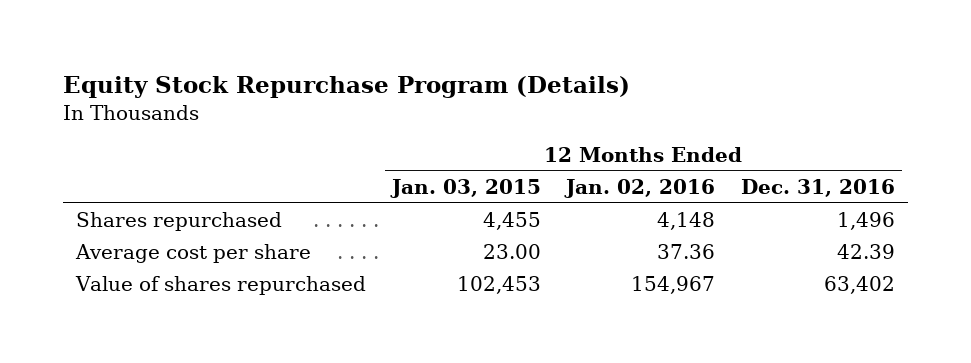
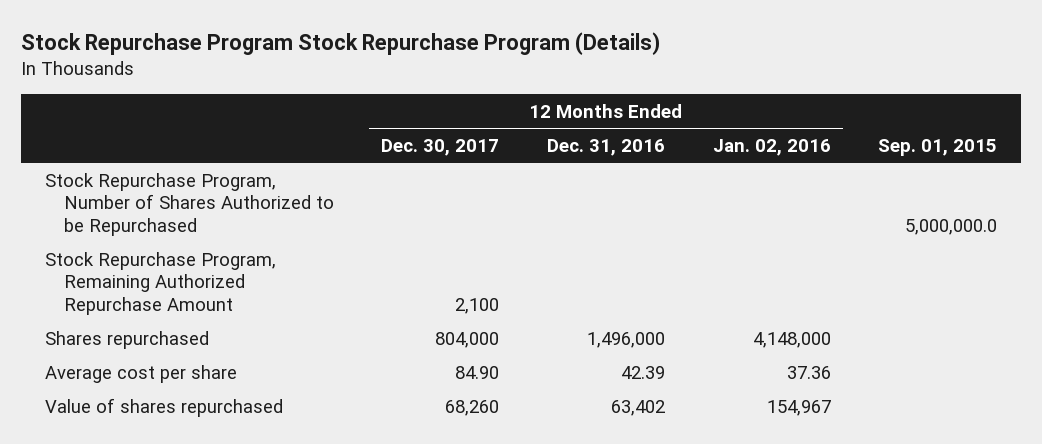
[62,76,630,99] Equity Stock Repurchase Program (Details) -> [20,31,660,55] Stock Repurchase Program Stock Repurchase Program (Details)
[389,179,541,199] Jan. 03, 2015 -> none
none -> [381,138,500,156] Dec. 30, 2017
none -> [878,138,998,156] Sep. 01, 2015
none -> [44,172,334,236] Stock Repurchase Program, Number of Shares Authorized to be Repurchased
none -> [44,251,276,315] Stock Repurchase Program, Remaining Authorized Repurchase Amount
[657,212,716,231] 4,148 -> [752,331,831,348] 4,148,000
[837,212,896,231] 1,496 -> [586,331,665,348] 1,496,000

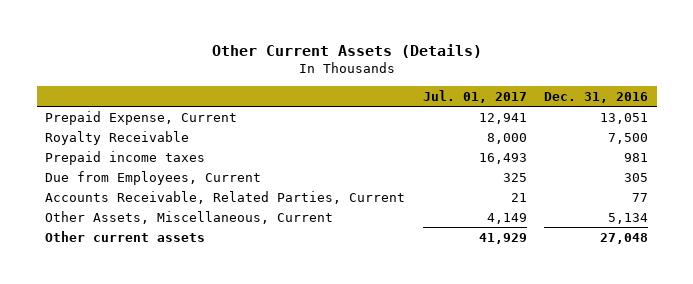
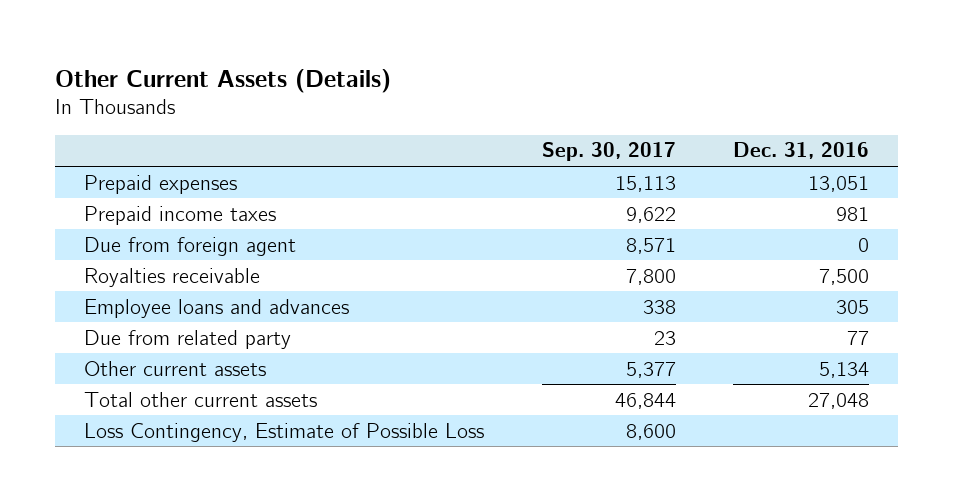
[422,89,527,103] Jul. 01, 2017 -> none
none -> [541,142,676,162] Sep. 30, 2017
[45,130,190,145] Royalty Receivable -> none
[45,110,238,125] Prepaid Expense, Current -> [83,174,237,194] Prepaid expenses
none -> [83,236,296,256] Due from foreign agent
none -> [83,267,260,287] Royalties receivable
[45,170,262,185] Due from Employees, Current -> [83,298,349,318] Employee loans and advances
[45,190,406,204] Accounts Receivable, Related Parties, Current -> [83,329,291,349] Due from related party
[45,210,334,224] Other Assets, Miscellaneous, Current -> [83,360,266,376] Other current assets
[45,230,206,242] Other current assets -> [83,391,317,407] Total other current assets
none -> [83,422,484,442] Loss Contingency, Estimate of Possible Loss

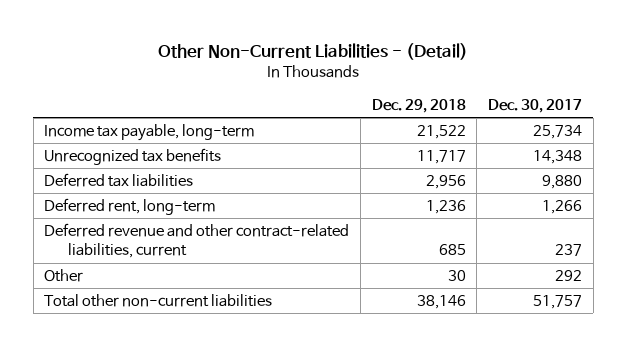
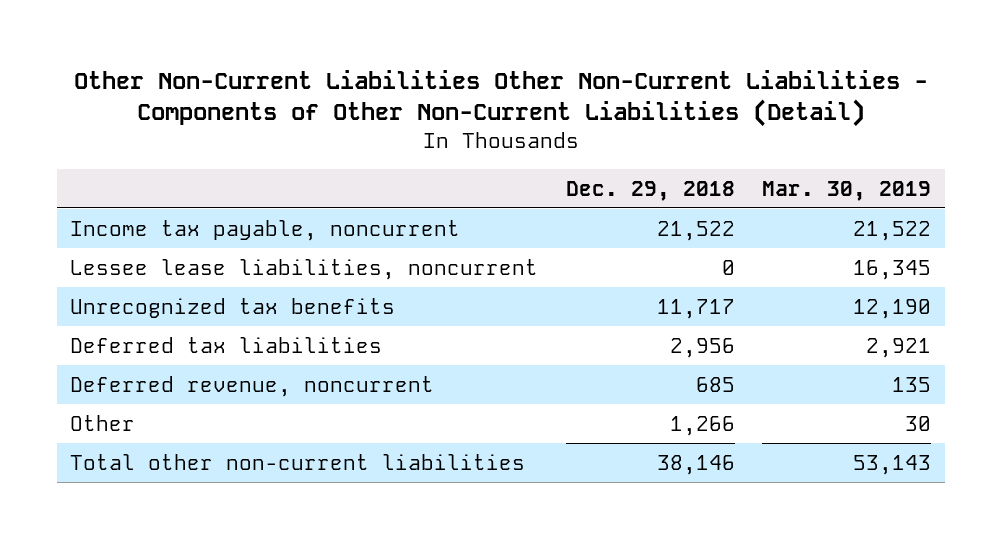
[158,42,469,60] Other Non-Current Liabilities - (Detail) -> [73,69,928,128] Other Non-Current Liabilities Other Non-Current Liabilities - Components of Other Non-Current Liabilities (Detail)
[487,98,582,113] Dec. 30, 2017 -> none
none -> [762,180,932,201] Mar. 30, 2019
[44,124,255,142] Income tax payable, long-term -> [70,219,461,241] Income tax payable, noncurrent
none -> [70,258,539,280] Lessee lease liabilities, noncurrent
[44,198,216,216] Deferred rent, long-term -> none
[44,223,350,259] Deferred revenue and other contract-related liabilities, current -> [70,375,435,397] Deferred revenue, noncurrent
[447,270,466,282] 30 -> [669,415,735,436] 1,266

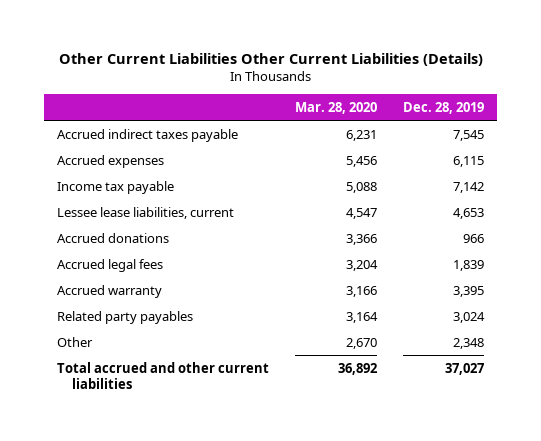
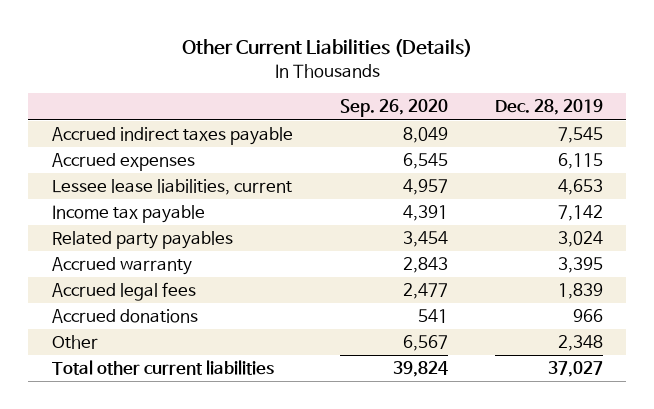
[58,53,483,67] Other Current Liabilities Other Current Liabilities (Details) -> [182,38,473,57] Other Current Liabilities (Details)
[295,101,378,114] Mar. 28, 2020 -> none
none -> [339,99,448,118] Sep. 26, 2020
[57,180,175,194] Income tax payable -> [51,205,205,224] Income tax payable
[57,284,163,298] Accrued warranty -> [51,257,192,276] Accrued warranty
[57,258,164,272] Accrued legal fees -> [51,282,196,302] Accrued legal fees
[57,232,170,243] Accrued donations -> [51,309,198,324] Accrued donations
[57,361,270,389] Total accrued and other current liabilities -> [51,360,274,376] Total other current liabilities

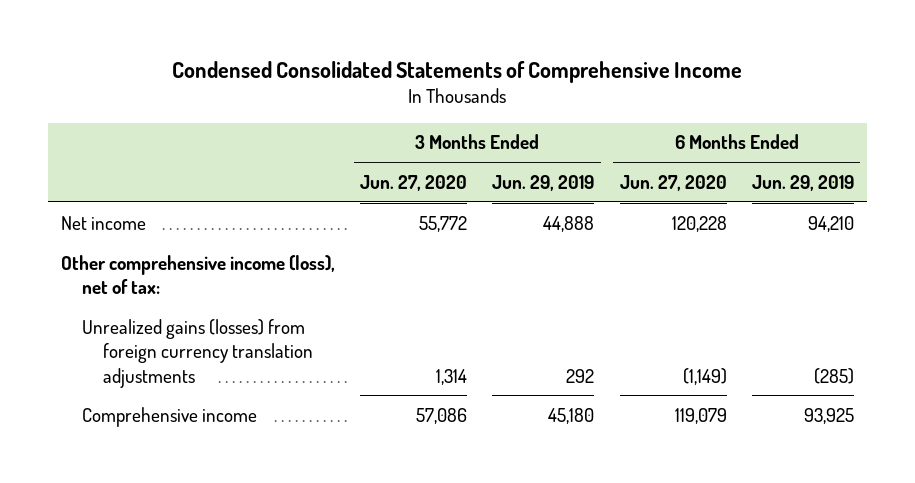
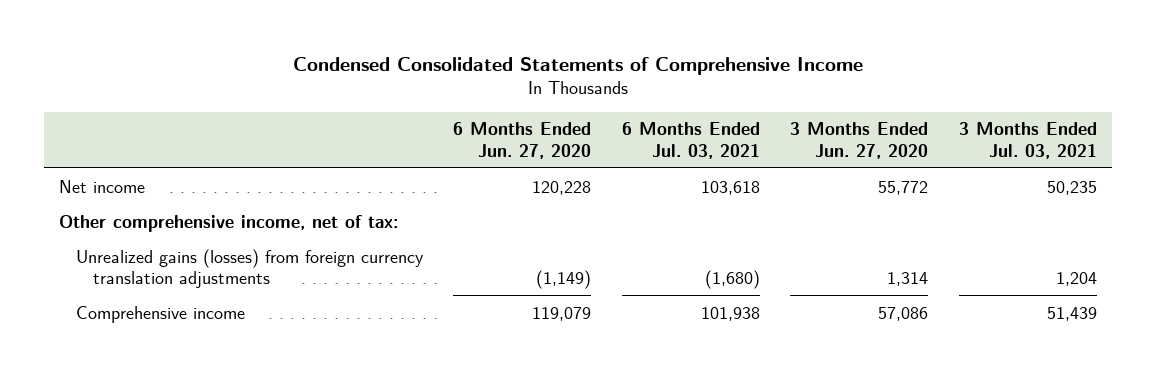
[492,174,595,191] Jun. 29, 2019 -> none
[752,174,855,191] Jun. 29, 2019 -> none
none -> [621,122,760,159] 6 Months Ended Jul. 03, 2021
none -> [958,122,1097,159] 3 Months Ended Jul. 03, 2021
[60,254,335,295] Other comprehensive income (loss), net of tax: -> [58,214,398,232] Other comprehensive income, net of tax:

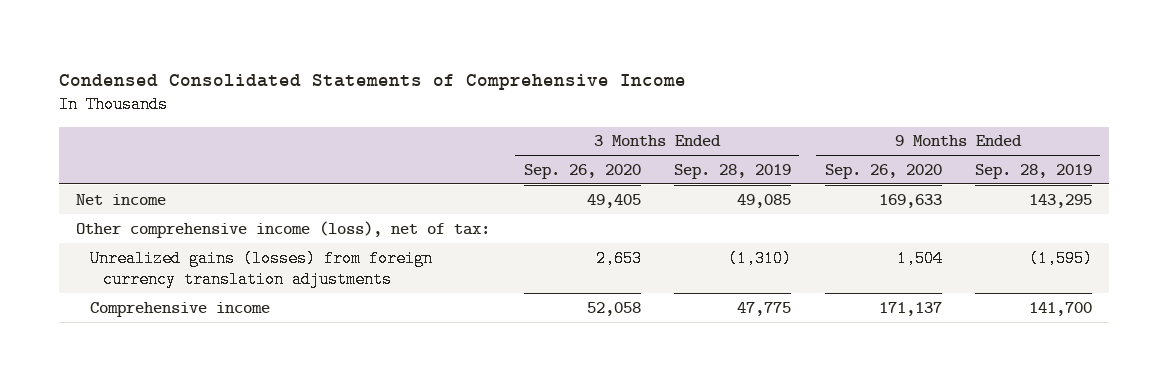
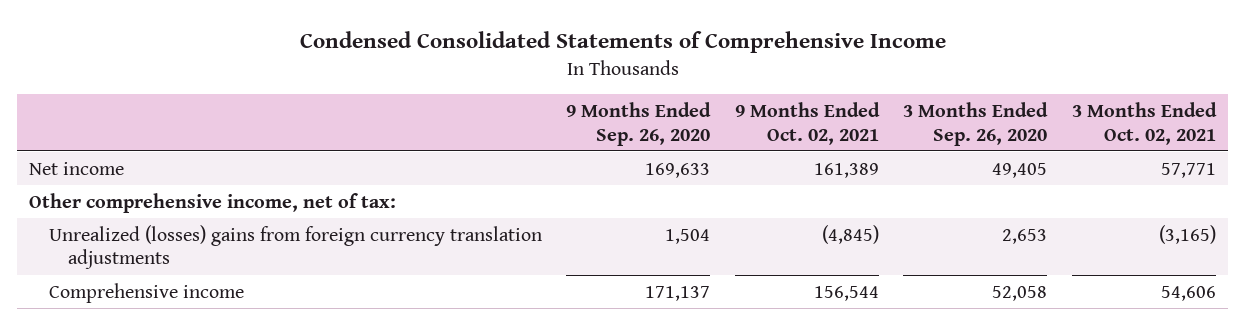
[674,163,792,179] Sep. 28, 2019 -> none
[975,163,1093,179] Sep. 28, 2019 -> none
none -> [734,101,880,145] 9 Months Ended Oct. 02, 2021
none -> [1072,101,1218,145] 3 Months Ended Oct. 02, 2021
[76,220,491,238] Other comprehensive income (loss), net of tax: -> [29,192,397,213] Other comprehensive income, net of tax:
[89,249,433,288] Unrealized gains (losses) from foreign currency translation adjustments -> [48,224,542,270] Unrealized (losses) gains from foreign currency translation adjustments

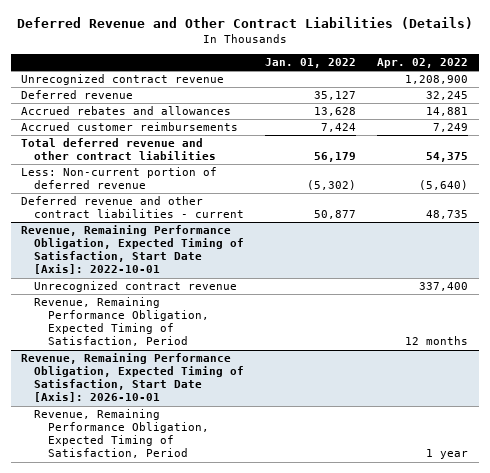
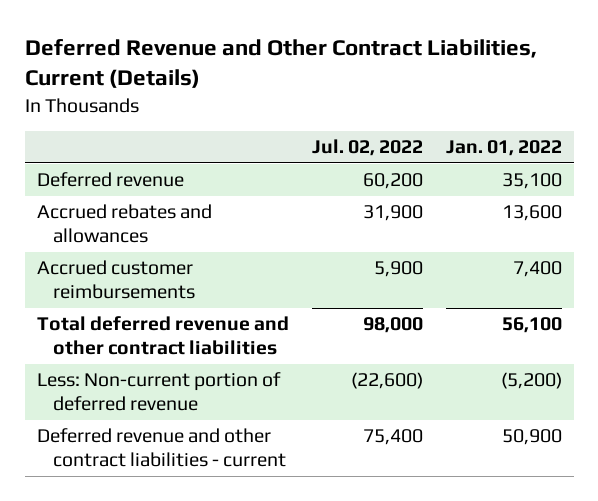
[16,17,473,30] Deferred Revenue and Other Contract Liabilities (Details) -> [24,39,537,89] Deferred Revenue and Other Contract Liabilities, Current (Details)
[377,58,469,69] Apr. 02, 2022 -> none
none -> [311,139,423,157] Jul. 02, 2022
[21,74,225,86] Unrecognized contract revenue -> none
[21,225,245,275] Revenue, Remaining Performance Obligation, Expected Timing of Satisfaction, Start Date [Axis]: 2022-10-01 -> none
[34,281,238,293] Unrecognized contract revenue -> none
[34,297,209,347] Revenue, Remaining Performance Obligation, Expected Timing of Satisfaction, Period -> none
[21,353,245,403] Revenue, Remaining Performance Obligation, Expected Timing of Satisfaction, Start Date [Axis]: 2026-10-01 -> none
[34,409,209,459] Revenue, Remaining Performance Obligation, Expected Timing of Satisfaction, Period -> none
[314,91,357,101] 35,127 -> [501,173,562,190] 35,100
[314,107,357,117] 13,628 -> [501,205,562,222] 13,600
[321,123,357,133] 7,424 -> [512,261,562,278] 7,400
[314,152,357,163] 56,179 -> [501,317,562,334] 56,100
[307,180,357,191] (5,302) -> [500,372,562,390] (5,200)
[314,210,357,220] 50,877 -> [501,429,562,446] 50,900

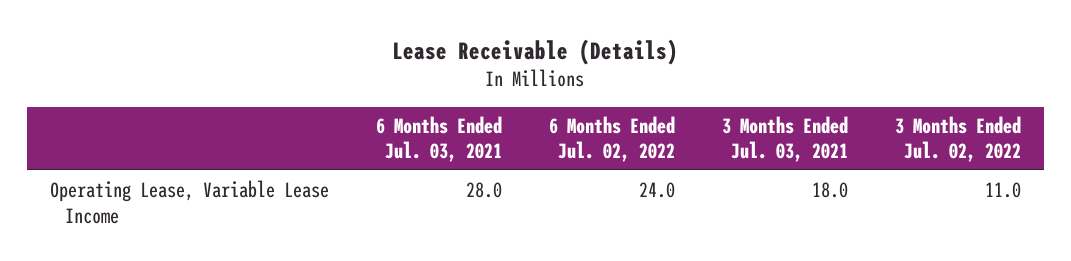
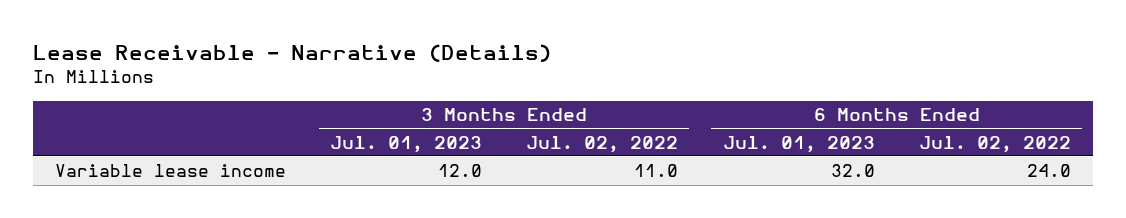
[392,38,679,65] Lease Receivable (Details) -> [32,43,551,62] Lease Receivable - Narrative (Details)
[376,115,503,163] 6 Months Ended Jul. 03, 2021 -> none
[721,115,848,163] 3 Months Ended Jul. 03, 2021 -> none
none -> [330,135,483,153] Jul. 01, 2023
none -> [722,135,875,153] Jul. 01, 2023
[50,180,330,224] Operating Lease, Variable Lease Income -> [54,164,286,178] Variable lease income

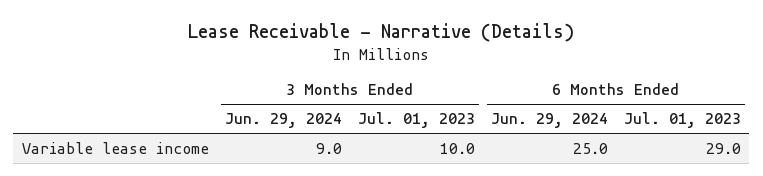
[526,135,679,153] Jul. 02, 2022 -> none
[918,135,1071,153] Jul. 02, 2022 -> none
none -> [224,113,342,129] Jun. 29, 2024
none -> [490,113,608,129] Jun. 29, 2024
[438,164,483,178] 12.0 -> [439,142,475,154] 10.0
[830,164,875,178] 32.0 -> [706,142,742,154] 29.0

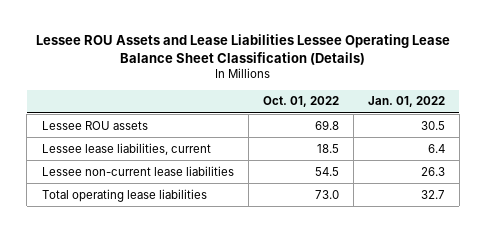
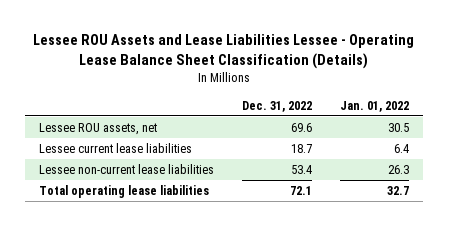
[36,33,451,65] Lessee ROU Assets and Lease Liabilities Lessee Operating Lease Balance Sheet Classification (Details) -> [33,33,415,69] Lessee ROU Assets and Lease Liabilities Lessee - Operating Lease Balance Sheet Classification (Details)
[262,96,339,108] Oct. 01, 2022 -> none
none -> [242,100,313,112] Dec. 31, 2022
[41,120,148,130] Lessee ROU assets -> [39,123,158,136] Lessee ROU assets, net
[41,142,211,155] Lessee lease liabilities, current -> [39,143,193,154] Lessee current lease liabilities

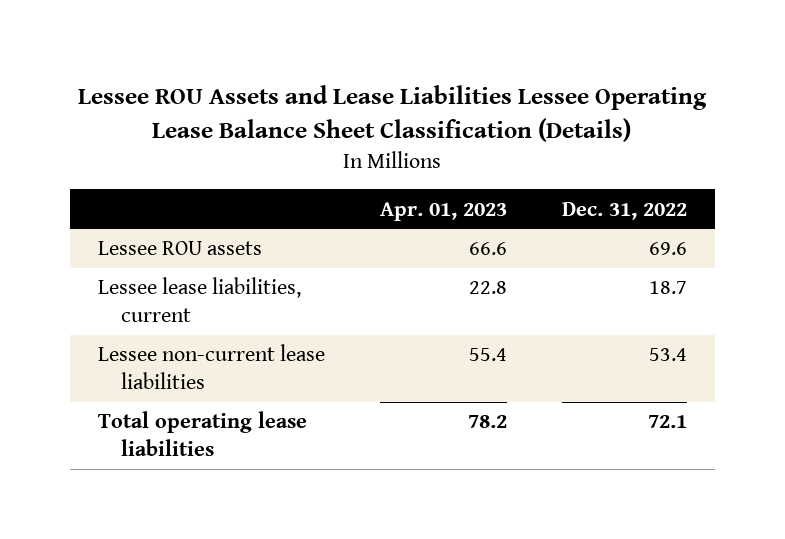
[33,33,415,69] Lessee ROU Assets and Lease Liabilities Lessee - Operating Lease Balance Sheet Classification (Details) -> [78,84,708,142] Lessee ROU Assets and Lease Liabilities Lessee Operating Lease Balance Sheet Classification (Details)
[340,100,410,112] Jan. 01, 2022 -> none
none -> [379,201,507,221] Apr. 01, 2023
[39,123,158,136] Lessee ROU assets, net -> [97,241,262,256] Lessee ROU assets
[39,143,193,154] Lessee current lease liabilities -> [97,277,301,323] Lessee lease liabilities, current

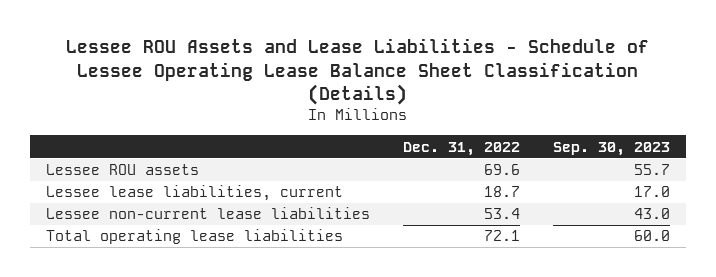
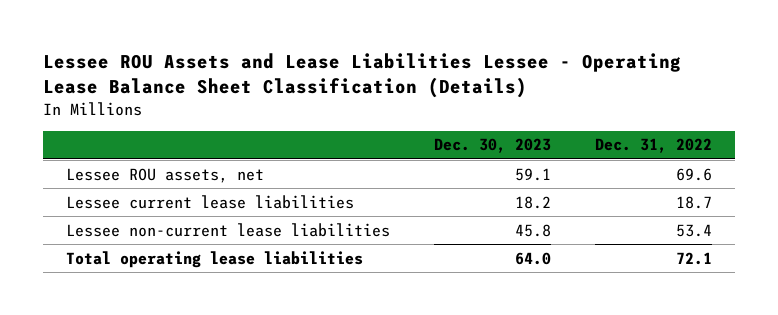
[65,38,649,105] Lessee ROU Assets and Lease Liabilities - Schedule of Lessee Operating Lease Balance Sheet Classification (Details) -> [43,53,682,99] Lessee ROU Assets and Lease Liabilities Lessee - Operating Lease Balance Sheet Classification (Details)
[552,141,670,156] Sep. 30, 2023 -> none
none -> [433,138,551,154] Dec. 30, 2023
[46,164,200,176] Lessee ROU assets -> [65,167,264,183] Lessee ROU assets, net
[46,185,344,202] Lessee lease liabilities, current -> [65,194,354,209] Lessee current lease liabilities

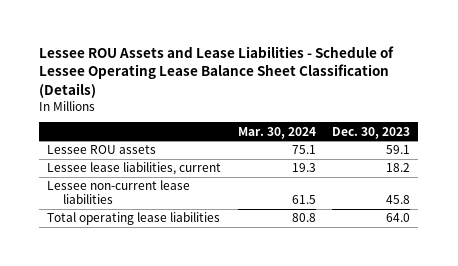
[43,53,682,99] Lessee ROU Assets and Lease Liabilities Lessee - Operating Lease Balance Sheet Classification (Details) -> [39,45,395,98] Lessee ROU Assets and Lease Liabilities - Schedule of Lessee Operating Lease Balance Sheet Classification (Details)
[595,138,713,154] Dec. 31, 2022 -> none
none -> [237,126,316,139] Mar. 30, 2024
[65,167,264,183] Lessee ROU assets, net -> [47,145,157,155] Lessee ROU assets
[65,194,354,209] Lessee current lease liabilities -> [47,162,222,176] Lessee lease liabilities, current

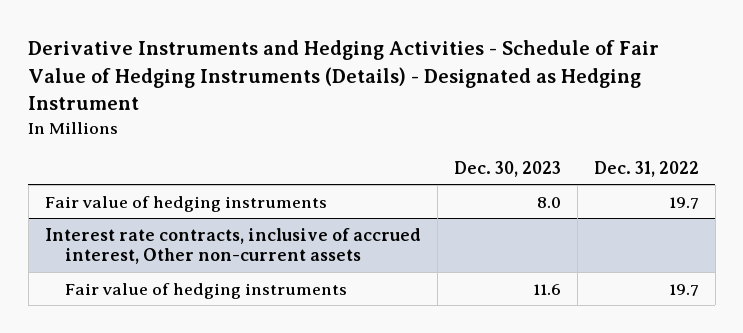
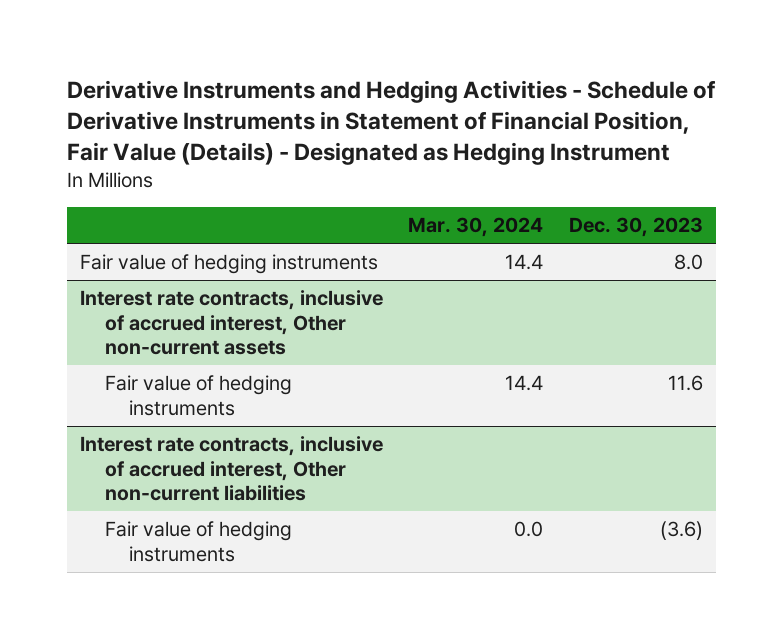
[28,40,660,110] Derivative Instruments and Hedging Activities - Schedule of Fair Value of Hedging Instruments (Details) - Designated as Hedging Instrument -> [66,79,716,166] Derivative Instruments and Hedging Activities - Schedule of Derivative Instruments in Statement of Financial Position, Fair Value (Details) - Designated as Hedging Instrument
[593,160,699,177] Dec. 31, 2022 -> none
none -> [408,217,544,238] Mar. 30, 2024
none -> [79,436,383,502] Interest rate contracts, inclusive of accrued interest, Other non-current liabilities
none -> [104,521,292,562] Fair value of hedging instruments

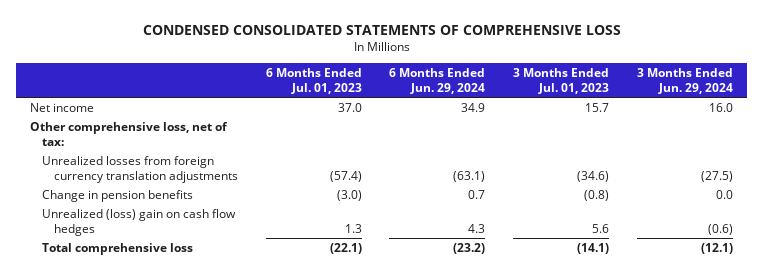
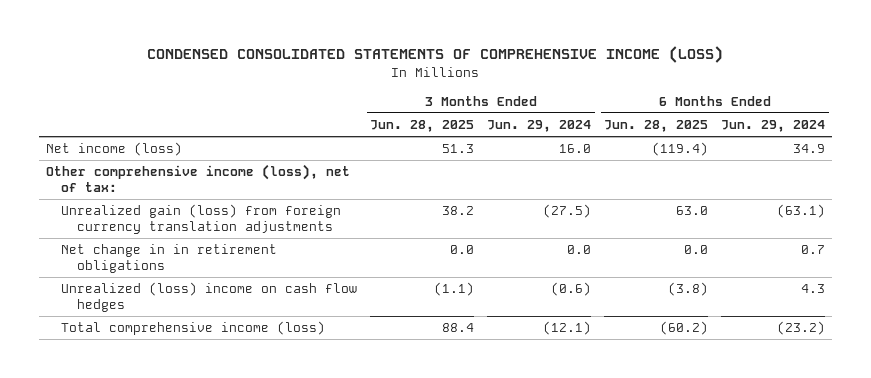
[142,25,621,36] CONDENSED CONSOLIDATED STATEMENTS OF COMPREHENSIVE LOSS -> [147,46,724,64] CONDENSED CONSOLIDATED STATEMENTS OF COMPREHENSIVE INCOME (LOSS)
[265,67,362,94] 6 Months Ended Jul. 01, 2023 -> none
[513,67,610,94] 3 Months Ended Jul. 01, 2023 -> none
none -> [370,120,475,133] Jun. 28, 2025
none -> [604,120,709,133] Jun. 28, 2025
[30,102,95,112] Net income -> [45,142,182,157] Net income (loss)
[30,121,229,146] Other comprehensive loss, net of tax: -> [45,164,350,193] Other comprehensive income (loss), net of tax:
[42,155,239,183] Unrealized losses from foreign currency translation adjustments -> [61,204,342,235] Unrealized gain (loss) from foreign currency translation adjustments
[42,189,194,202] Change in pension benefits -> [61,244,278,274] Net change in in retirement obligations
[42,208,237,236] Unrealized (loss) gain on cash flow hedges -> [61,282,358,313] Unrealized (loss) income on cash flow hedges
[42,242,194,255] Total comprehensive loss -> [61,321,326,336] Total comprehensive income (loss)

